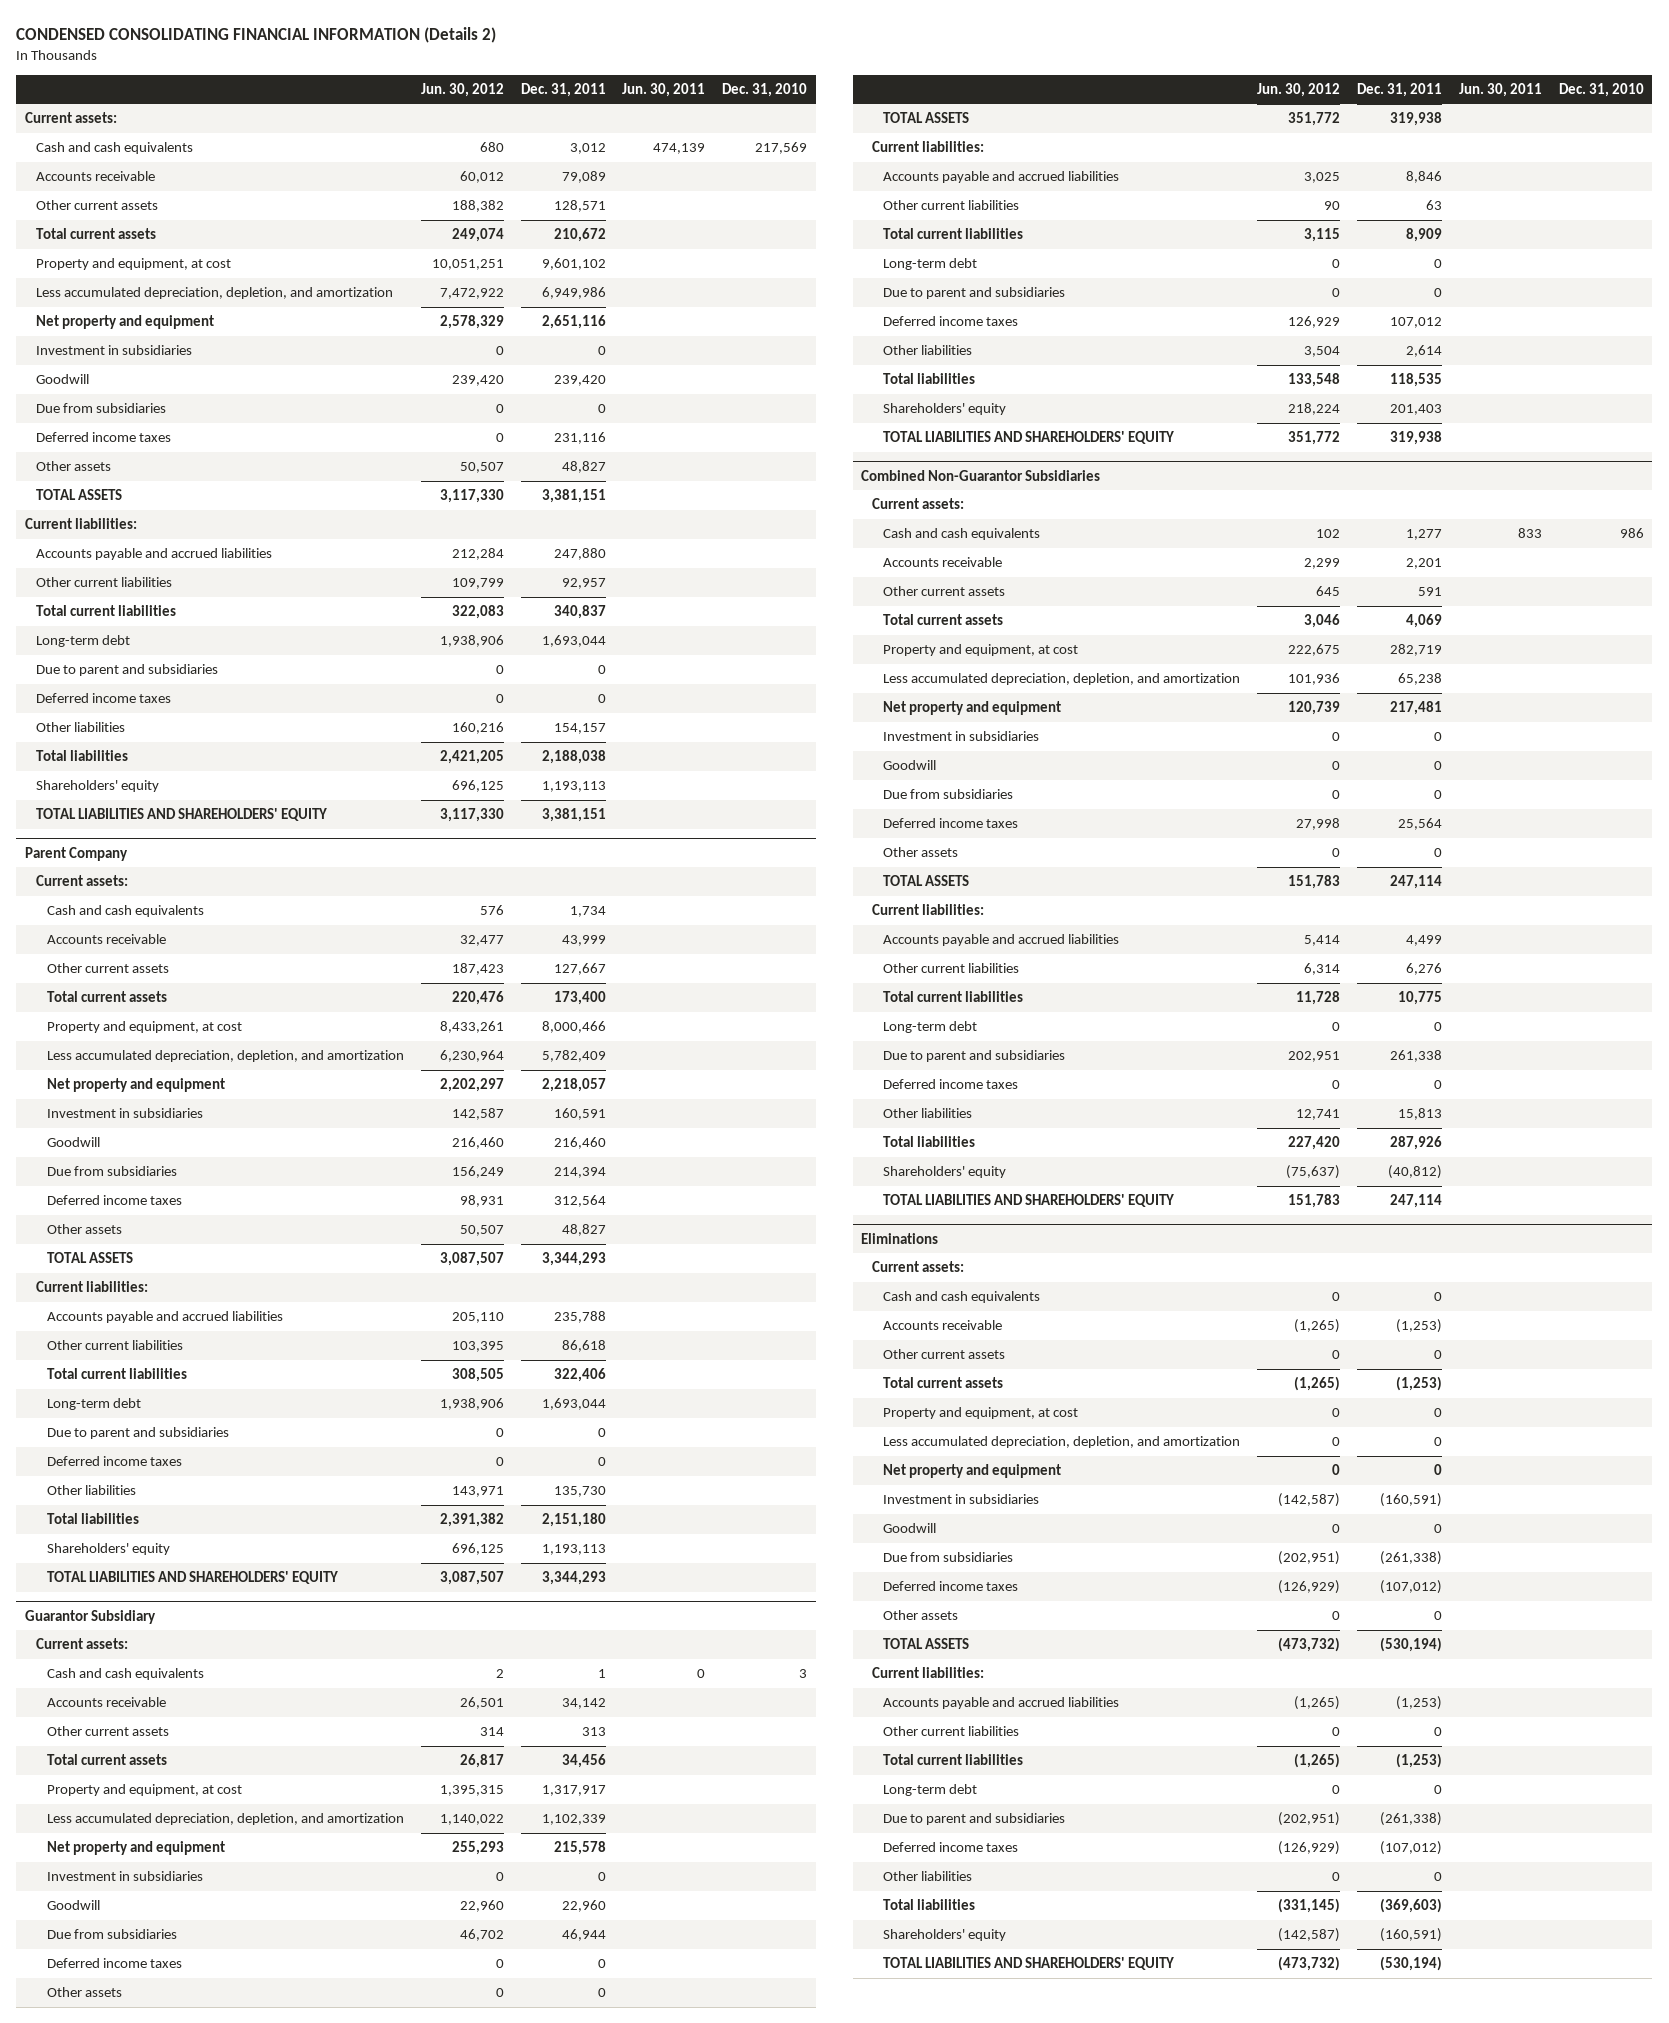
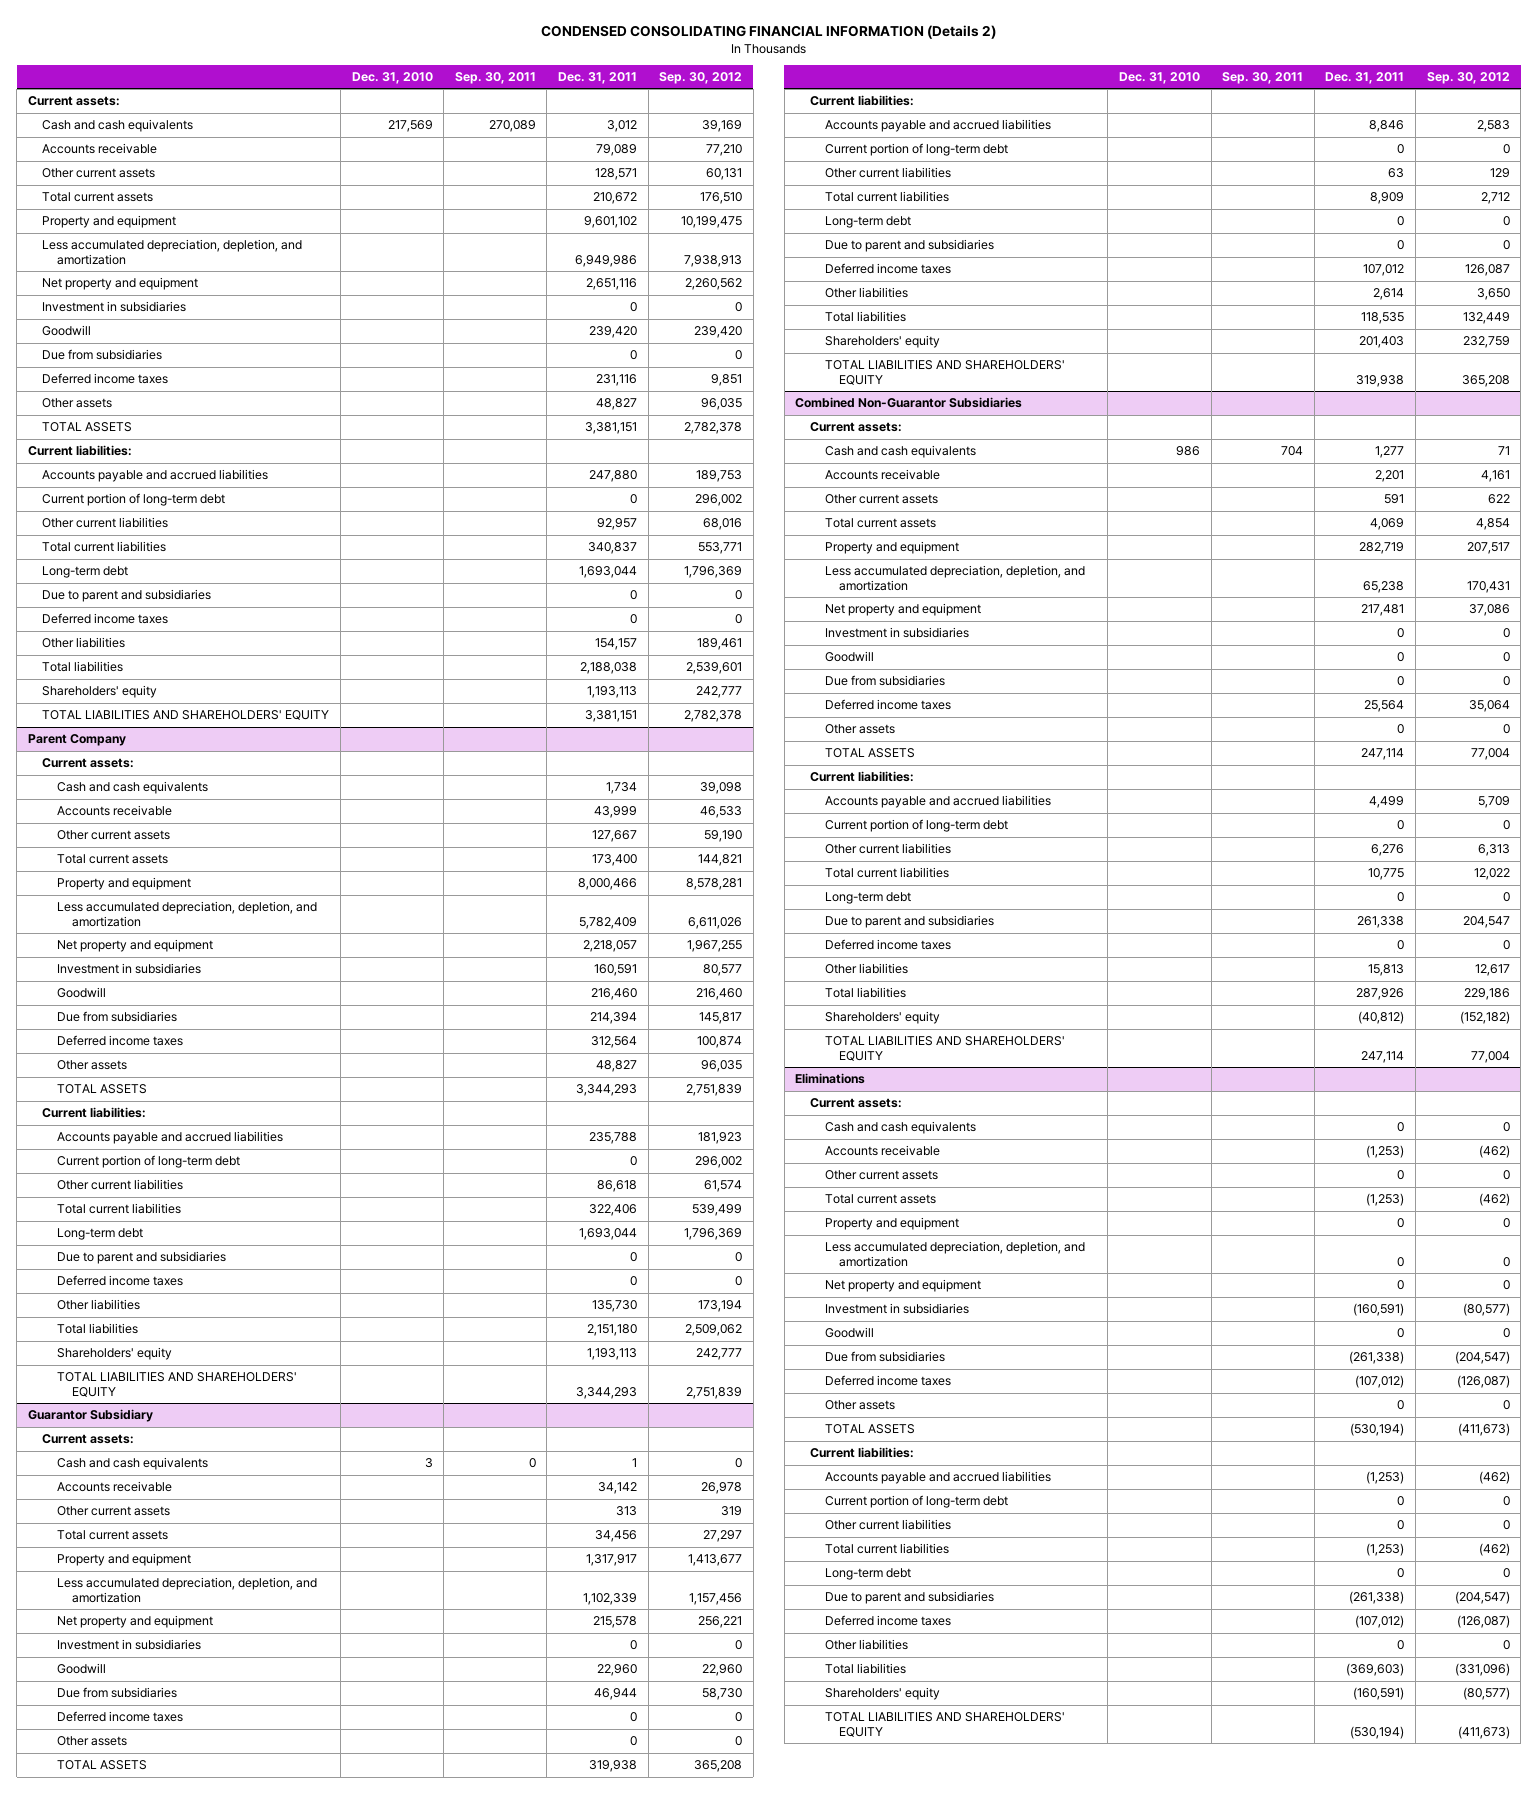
[420,82,504,97] Jun. 30, 2012 -> none
[622,82,706,97] Jun. 30, 2011 -> none
none -> [454,72,536,85] Sep. 30, 2011
none -> [659,72,743,85] Sep. 30, 2012
[35,258,231,271] Property and equipment, at cost -> [42,215,177,229] Property and equipment
none -> [42,493,226,507] Current portion of long-term debt
[46,1021,242,1034] Property and equipment, at cost -> [57,877,192,891] Property and equipment
none -> [57,1155,241,1169] Current portion of long-term debt
[46,1784,242,1797] Property and equipment, at cost -> [57,1553,192,1567] Property and equipment
none -> [824,143,1008,157] Current portion of long-term debt
[883,644,1079,657] Property and equipment, at cost -> [824,541,959,555] Property and equipment
none -> [824,819,1008,833] Current portion of long-term debt
[883,1407,1079,1420] Property and equipment, at cost -> [824,1217,959,1231] Property and equipment
none -> [824,1495,1008,1509] Current portion of long-term debt

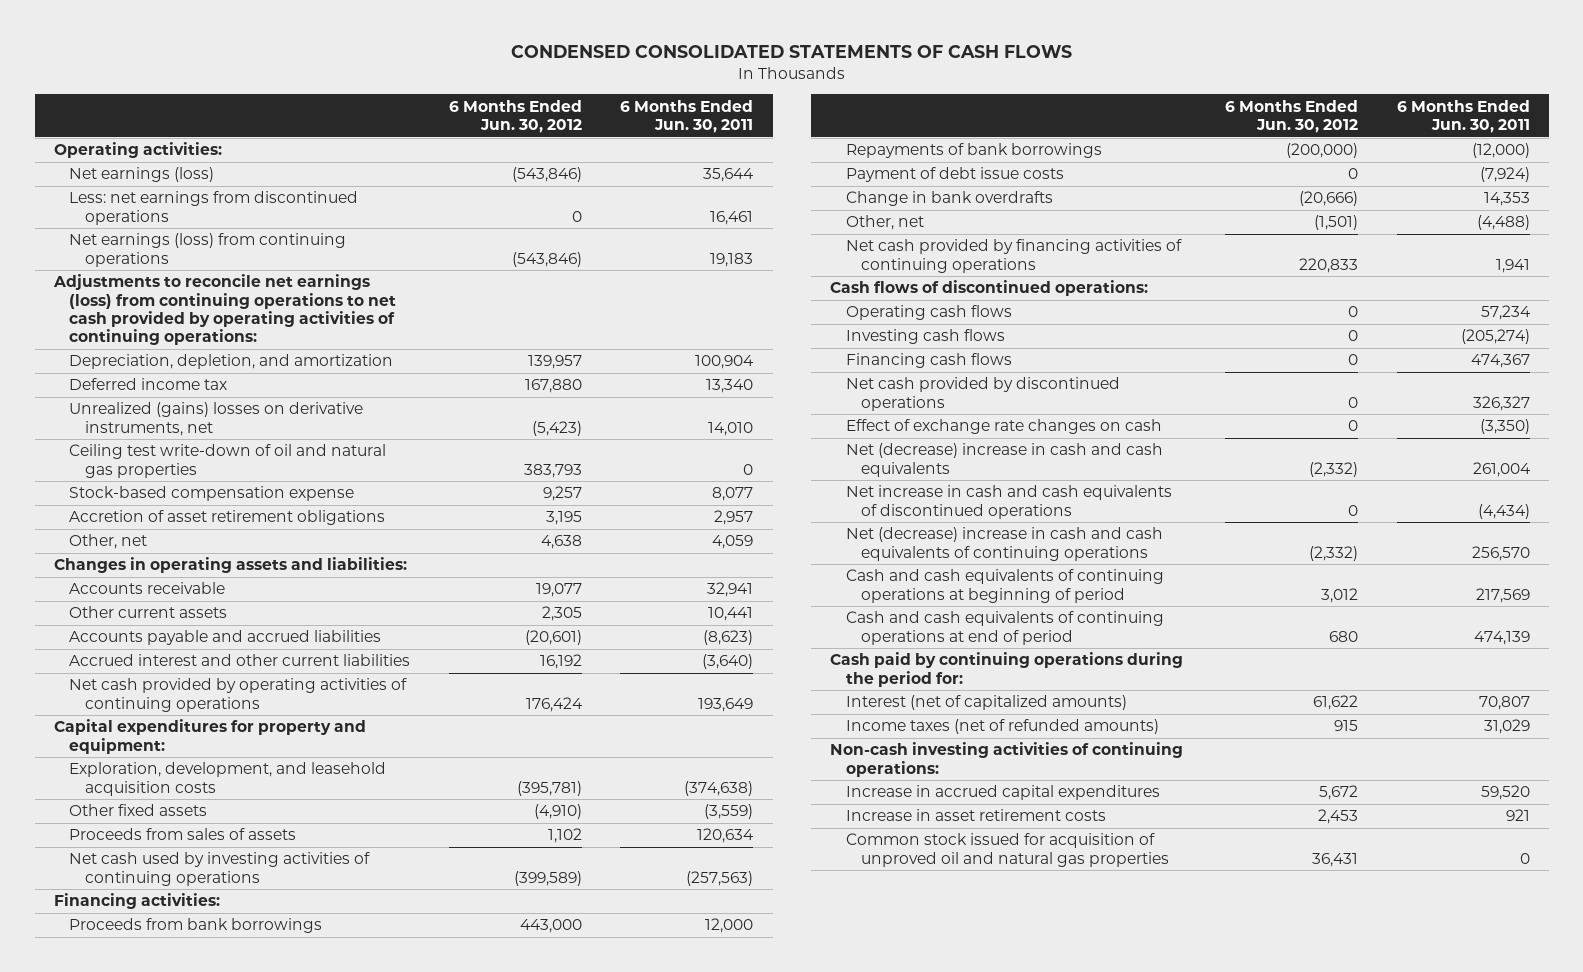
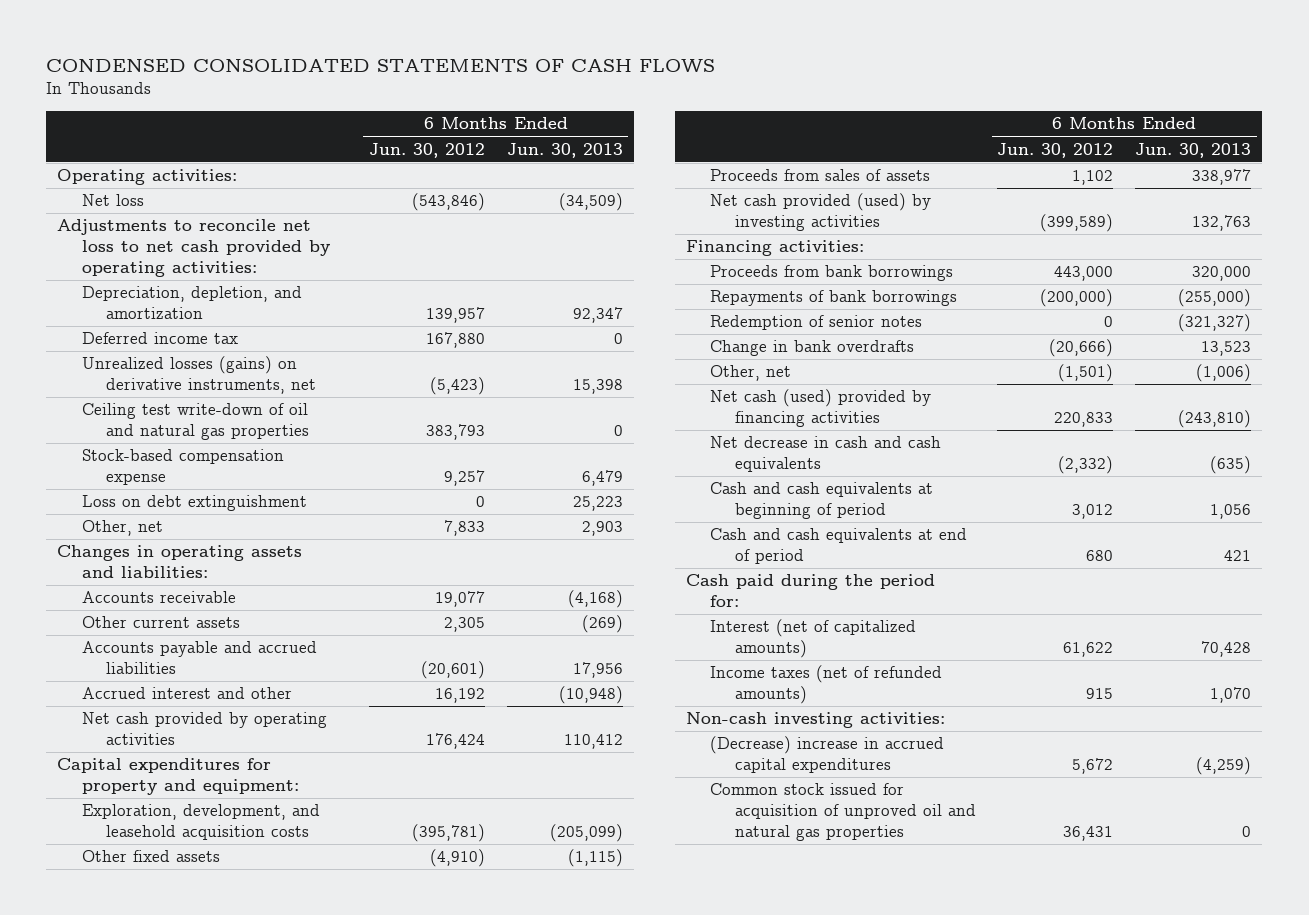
[620,99,754,133] 6 Months Ended Jun. 30, 2011 -> none
none -> [506,142,623,158] Jun. 30, 2013
[69,191,359,225] Less: net earnings from discontinued operations -> none
[69,233,347,267] Net earnings (loss) from continuing operations -> none
[69,167,215,183] Net earnings (loss) -> [81,194,144,207] Net loss
[52,274,397,346] Adjustments to reconcile net earnings (loss) from continuing operations to net cash provided by operating activities of continuing operations: -> [57,219,330,277] Adjustments to reconcile net loss to net cash provided by operating activities:
[69,402,364,436] Unrealized (gains) losses on derivative instruments, net -> [81,356,317,395] Unrealized losses (gains) on derivative instruments, net
[69,510,386,526] Accretion of asset retirement obligations -> none
none -> [81,495,307,512] Loss on debt extinguishment
[540,535,582,550] 4,638 -> [443,520,485,537] 7,833
[69,654,411,667] Accrued interest and other current liabilities -> [81,687,292,700] Accrued interest and other
[69,678,408,712] Net cash provided by operating activities of continuing operations -> [81,712,327,746] Net cash provided by operating activities
[69,852,371,886] Net cash used by investing activities of continuing operations -> [710,193,932,232] Net cash provided (used) by investing activities
[845,167,1064,183] Payment of debt issue costs -> none
none -> [710,315,923,331] Redemption of senior notes
[830,280,1149,297] Cash flows of discontinued operations: -> none
[845,305,1012,321] Operating cash flows -> none
[845,329,1005,345] Investing cash flows -> none
[845,353,1012,369] Financing cash flows -> none
[845,377,1120,411] Net cash provided by discontinued operations -> none
[845,419,1162,435] Effect of exchange rate changes on cash -> none
[845,485,1172,519] Net increase in cash and cash equivalents of discontinued operations -> none
[845,527,1163,561] Net (decrease) increase in cash and cash equivalents of continuing operations -> none
[845,239,1182,273] Net cash provided by financing activities of continuing operations -> [710,389,932,428] Net cash (used) provided by financing activities
[845,443,1163,477] Net (decrease) increase in cash and cash equivalents -> [710,436,942,473] Net decrease in cash and cash equivalents
[845,569,1164,603] Cash and cash equivalents of continuing operations at beginning of period -> [710,482,934,520] Cash and cash equivalents at beginning of period
[845,611,1164,645] Cash and cash equivalents of continuing operations at end of period -> [710,528,968,565] Cash and cash equivalents at end of period
[830,652,1184,687] Cash paid by continuing operations during the period for: -> [685,574,935,608] Cash paid during the period for:
[845,809,1106,822] Increase in asset retirement costs -> none
[830,742,1184,777] Non-cash investing activities of continuing operations: -> [685,712,945,729] Non-cash investing activities:
[845,785,1160,801] Increase in accrued capital expenditures -> [710,736,945,774] (Decrease) increase in accrued capital expenditures

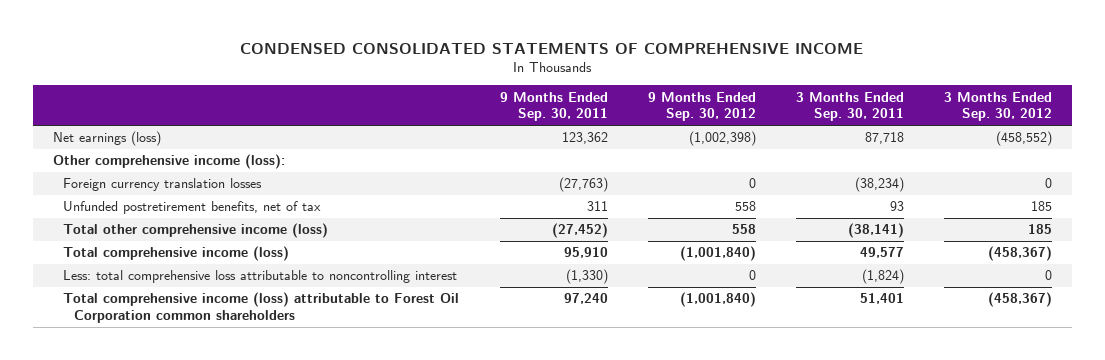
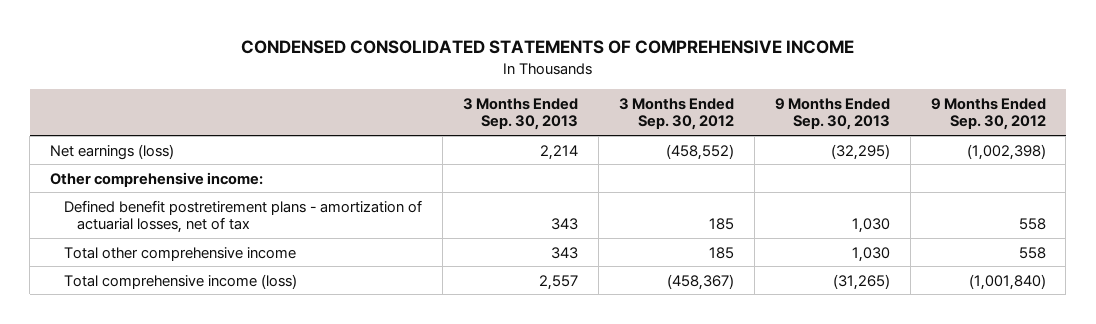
[499,91,608,122] 9 Months Ended Sep. 30, 2011 -> none
[795,91,904,122] 3 Months Ended Sep. 30, 2011 -> none
none -> [462,97,578,131] 3 Months Ended Sep. 30, 2013
none -> [774,97,890,131] 9 Months Ended Sep. 30, 2013
[63,178,263,192] Foreign currency translation losses -> none
[52,154,285,170] Other comprehensive income (loss): -> [50,171,264,187] Other comprehensive income:
[63,201,322,215] Unfunded postretirement benefits, net of tax -> [63,199,422,234] Defined benefit postretirement plans - amortization of actuarial losses, net of tax
[63,223,329,239] Total other comprehensive income (loss) -> [63,246,296,261] Total other comprehensive income
[63,270,458,284] Less: total comprehensive loss attributable to noncontrolling interest -> none
[63,292,460,324] Total comprehensive income (loss) attributable to Forest Oil Corporation common shareholders -> none

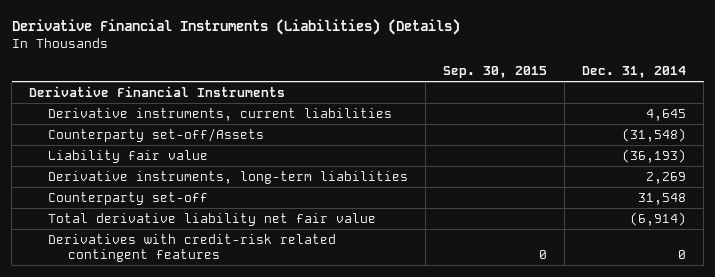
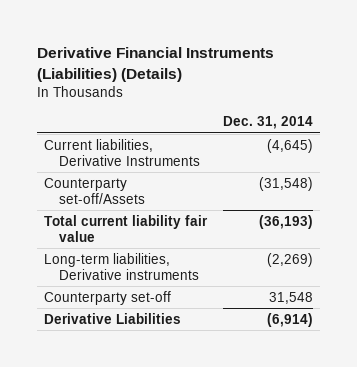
[443,65,548,78] Sep. 30, 2015 -> none
[29,85,286,97] Derivative Financial Instruments -> none
[48,107,393,121] Derivative instruments, current liabilities -> [44,138,201,166] Current liabilities, Derivative Instruments
[646,108,687,121] 4,645 -> [266,138,313,153] (4,645)
[48,149,209,163] Liability fair value -> [44,214,209,242] Total current liability fair value
[48,170,409,184] Derivative instruments, long-term liabilities -> [44,252,200,280] Long-term liabilities, Derivative instruments
[646,171,687,184] 2,269 -> [266,252,313,267] (2,269)
[48,233,337,262] Derivatives with credit-risk related contingent features -> none
[48,212,377,226] Total derivative liability net fair value -> [44,312,182,324] Derivative Liabilities

